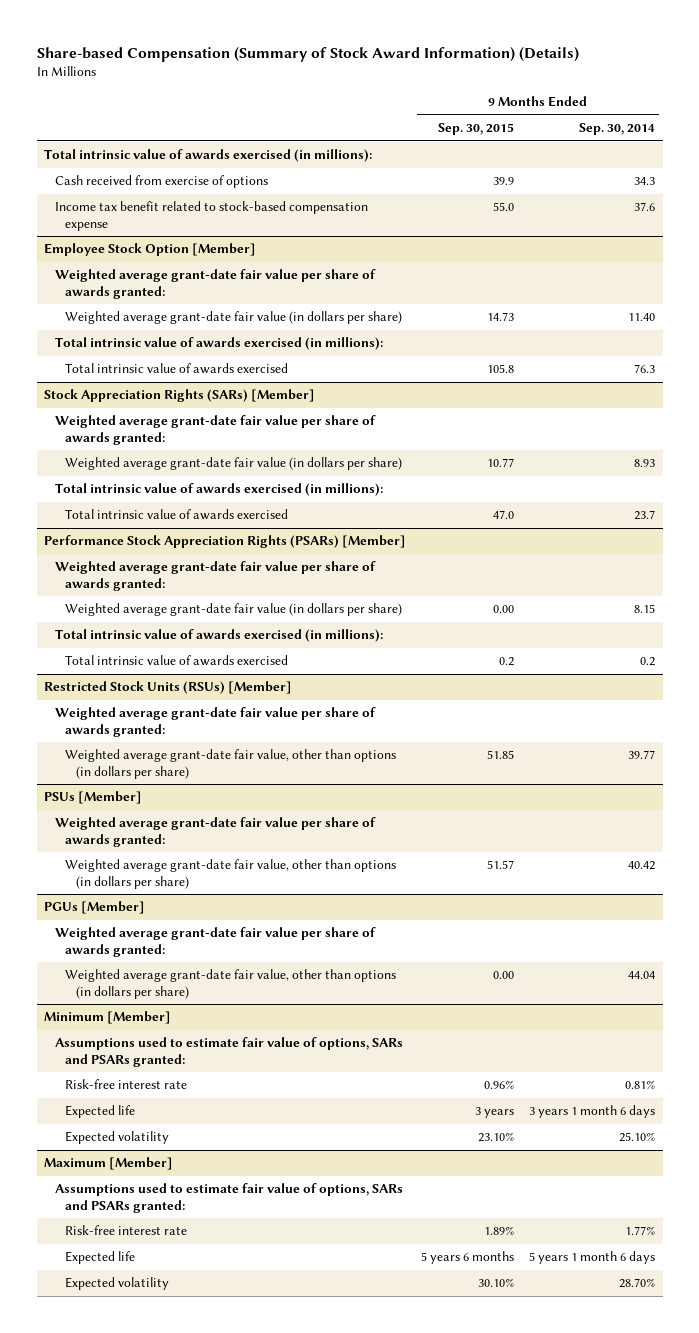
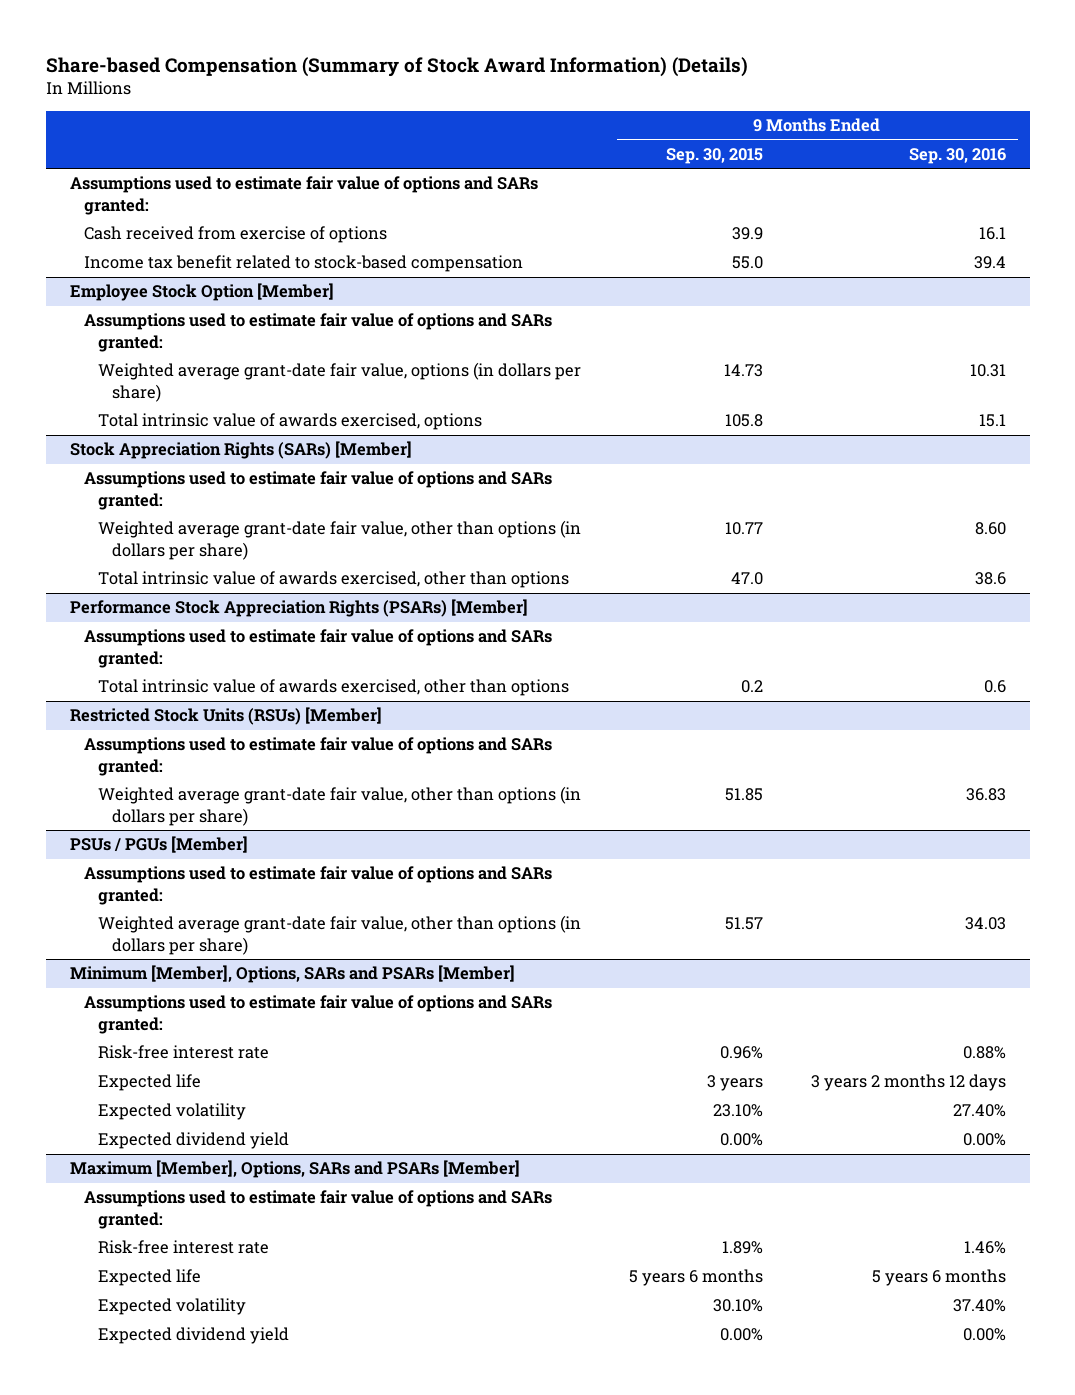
[579,123,656,136] Sep. 30, 2014 -> none
none -> [908,147,1006,164] Sep. 30, 2016
[44,149,373,163] Total intrinsic value of awards exercised (in millions): -> none
none -> [69,176,538,215] Assumptions used to estimate fair value of options and SARs granted:
[54,201,368,231] Income tax benefit related to stock-based compensation expense -> [83,255,523,273] Income tax benefit related to stock-based compensation
[54,269,376,299] Weighted average grant-date fair value per share of awards granted: -> none
[54,337,383,351] Total intrinsic value of awards exercised (in millions): -> none
none -> [83,313,552,352] Assumptions used to estimate fair value of options and SARs granted:
[65,311,403,325] Weighted average grant-date fair value (in dollars per share) -> [98,362,582,402] Weighted average grant-date fair value, options (in dollars per share)
[65,363,289,375] Total intrinsic value of awards exercised -> [98,413,483,431] Total intrinsic value of awards exercised, options
[54,415,376,445] Weighted average grant-date fair value per share of awards granted: -> none
[54,483,383,497] Total intrinsic value of awards exercised (in millions): -> none
none -> [83,471,552,510] Assumptions used to estimate fair value of options and SARs granted:
[65,457,403,471] Weighted average grant-date fair value (in dollars per share) -> [98,520,582,560] Weighted average grant-date fair value, other than options (in dollars per share)
[65,509,289,521] Total intrinsic value of awards exercised -> [98,571,570,589] Total intrinsic value of awards exercised, other than options
[54,561,376,591] Weighted average grant-date fair value per share of awards granted: -> none
[65,603,403,617] Weighted average grant-date fair value (in dollars per share) -> none
[54,629,383,643] Total intrinsic value of awards exercised (in millions): -> none
none -> [83,629,552,668] Assumptions used to estimate fair value of options and SARs granted:
[65,655,289,667] Total intrinsic value of awards exercised -> [98,679,570,697] Total intrinsic value of awards exercised, other than options
[54,707,376,737] Weighted average grant-date fair value per share of awards granted: -> none
none -> [83,737,552,776] Assumptions used to estimate fair value of options and SARs granted:
[54,817,376,847] Weighted average grant-date fair value per share of awards granted: -> none
[44,791,143,805] PSUs [Member] -> [69,836,248,854] PSUs / PGUs [Member]
none -> [83,866,552,905] Assumptions used to estimate fair value of options and SARs granted:
[44,901,146,915] PGUs [Member] -> none
[54,927,376,957] Weighted average grant-date fair value per share of awards granted: -> none
[65,969,397,999] Weighted average grant-date fair value, other than options (in dollars per share) -> none
[44,1011,172,1025] Minimum [Member] -> none
none -> [69,965,515,984] Minimum [Member], Options, SARs and PSARs [Member]
[54,1037,403,1067] Assumptions used to estimate fair value of options, SARs and PSARs granted: -> [83,995,552,1034] Assumptions used to estimate fair value of options and SARs granted:
[44,1157,174,1171] Maximum [Member] -> none
none -> [98,1132,290,1150] Expected dividend yield
none -> [69,1160,520,1179] Maximum [Member], Options, SARs and PSARs [Member]
[54,1183,403,1213] Assumptions used to estimate fair value of options, SARs and PSARs granted: -> [83,1190,552,1229] Assumptions used to estimate fair value of options and SARs granted:
none -> [98,1327,290,1345] Expected dividend yield

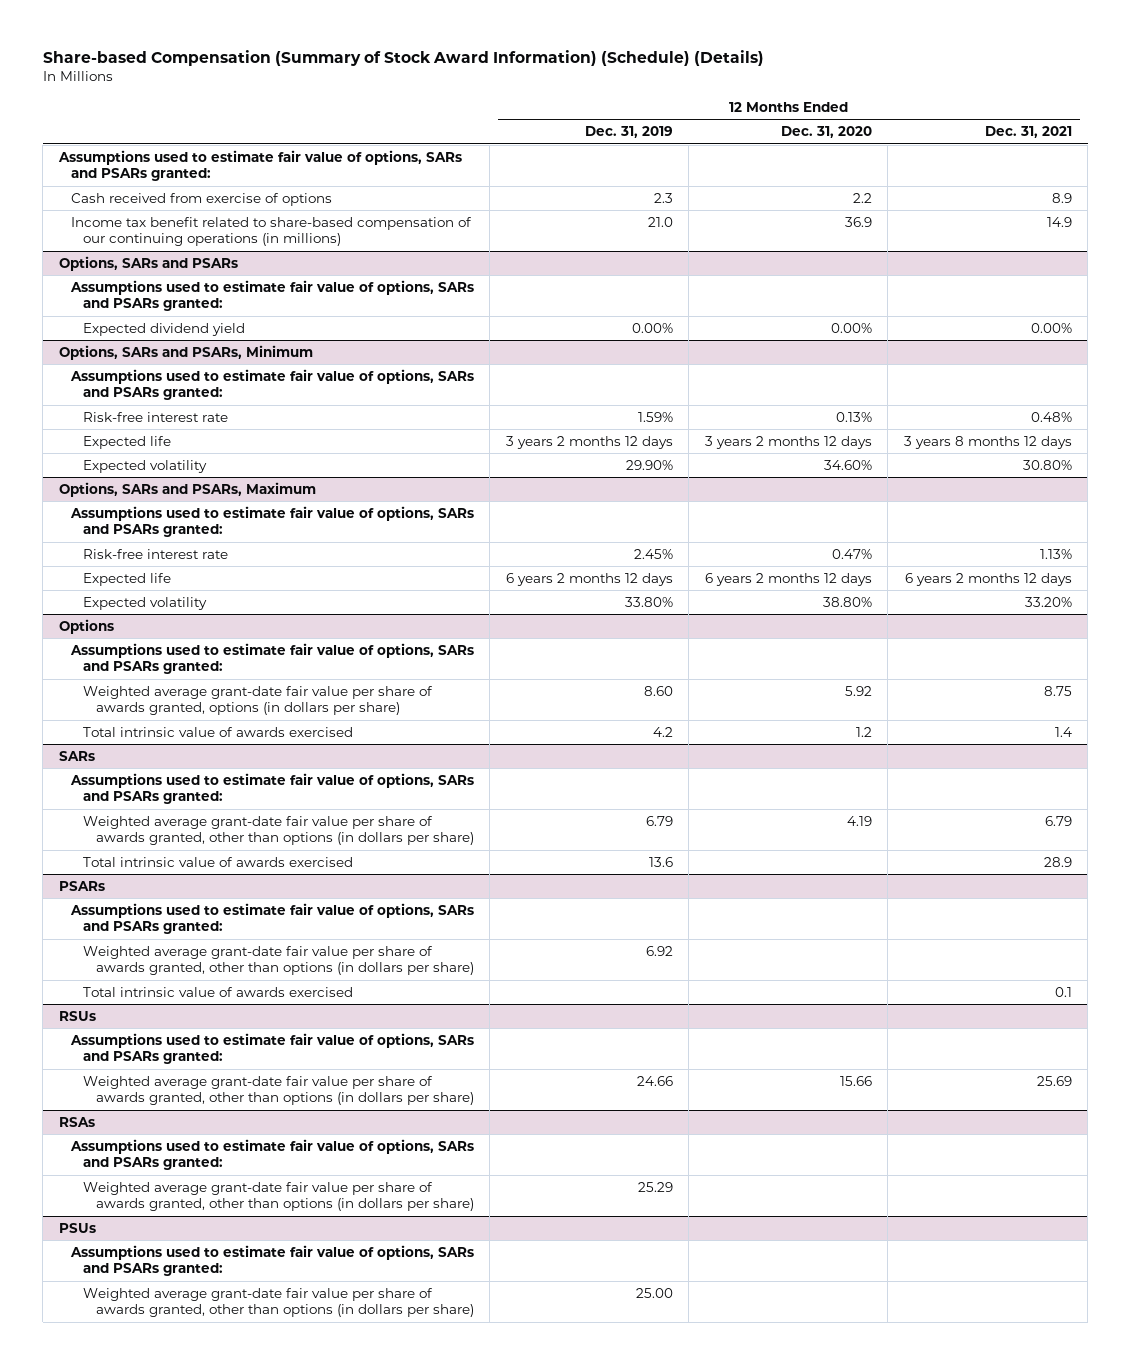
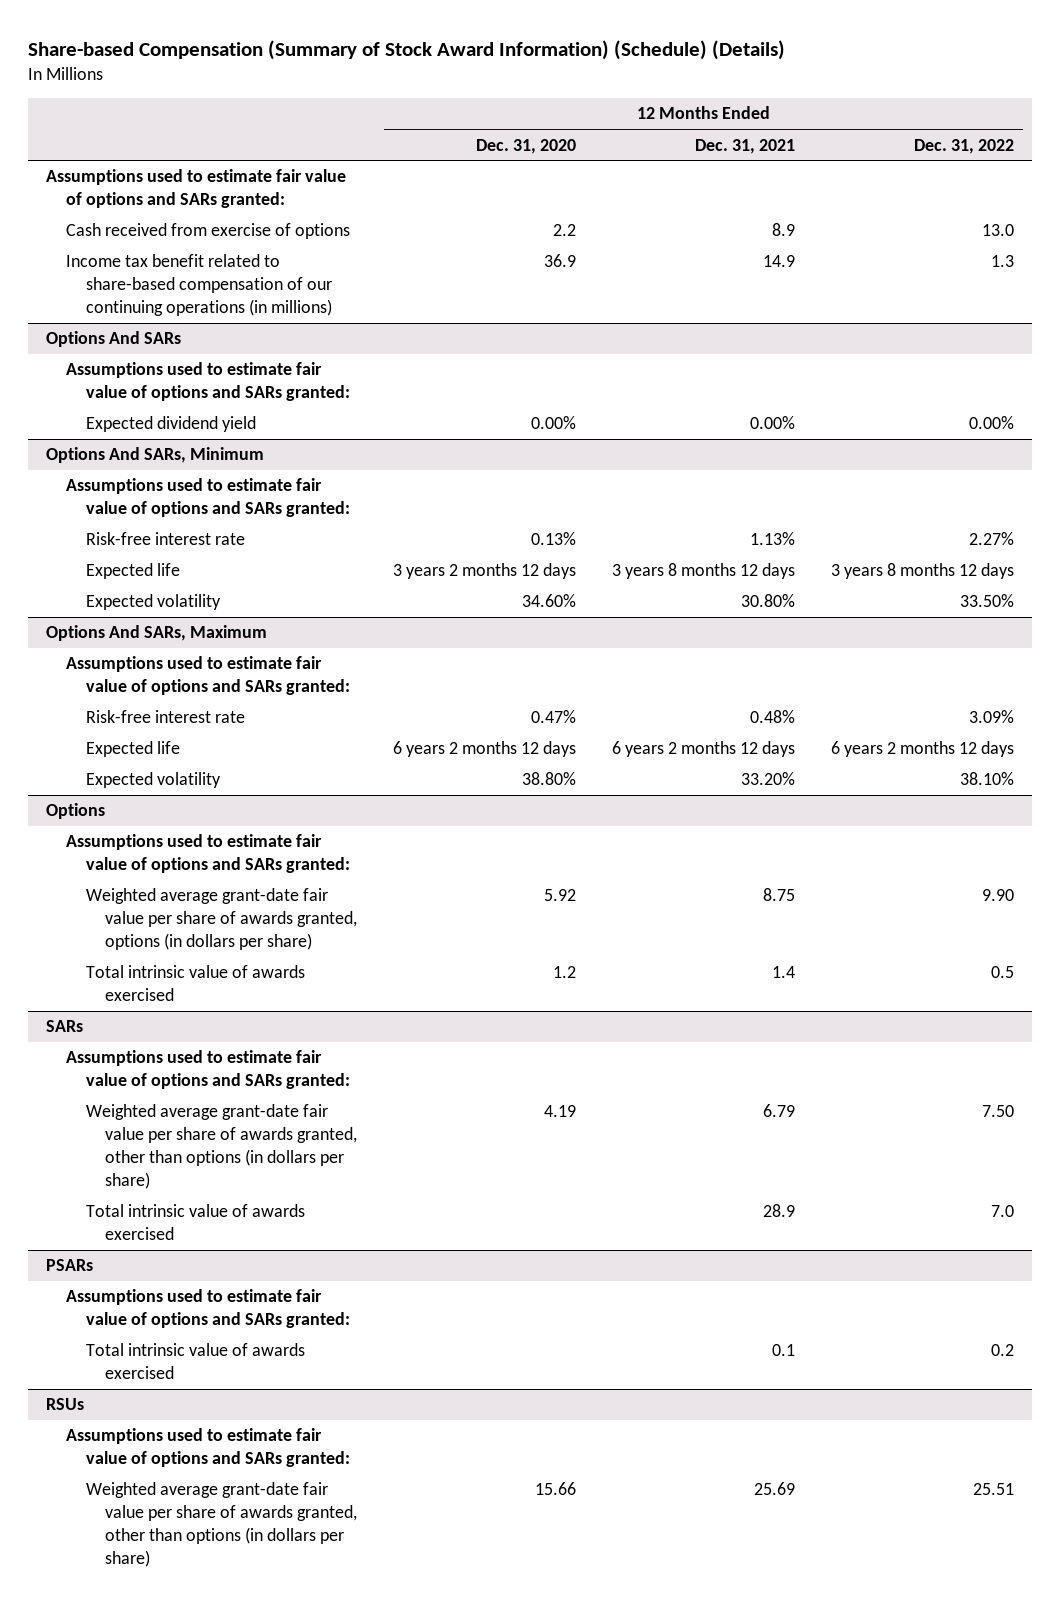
[584,125,673,138] Dec. 31, 2019 -> none
none -> [914,138,1015,154] Dec. 31, 2022
[57,149,462,182] Assumptions used to estimate fair value of options, SARs and PSARs granted: -> [45,169,346,209] Assumptions used to estimate fair value of options and SARs granted:
[58,255,238,271] Options, SARs and PSARs -> [45,331,181,348] Options And SARs
[69,279,474,312] Assumptions used to estimate fair value of options, SARs and PSARs granted: -> [65,362,350,402] Assumptions used to estimate fair value of options and SARs granted:
[58,344,313,360] Options, SARs and PSARs, Minimum -> [45,447,264,464] Options And SARs, Minimum
[69,368,474,401] Assumptions used to estimate fair value of options, SARs and PSARs granted: -> [65,478,350,518] Assumptions used to estimate fair value of options and SARs granted:
[1030,411,1072,422] 0.48% -> [750,532,796,546] 1.13%
[58,481,316,497] Options, SARs and PSARs, Maximum -> [45,625,267,642] Options And SARs, Maximum
[69,505,474,538] Assumptions used to estimate fair value of options, SARs and PSARs granted: -> [65,656,350,696] Assumptions used to estimate fair value of options and SARs granted:
[1039,548,1072,559] 1.13% -> [750,710,796,724] 0.48%
[69,642,474,675] Assumptions used to estimate fair value of options, SARs and PSARs granted: -> [65,834,350,874] Assumptions used to estimate fair value of options and SARs granted:
[69,772,474,805] Assumptions used to estimate fair value of options, SARs and PSARs granted: -> [65,1050,350,1090] Assumptions used to estimate fair value of options and SARs granted:
[83,945,474,976] Weighted average grant-date fair value per share of awards granted, other than options (in dollars per share) -> none
[69,902,474,935] Assumptions used to estimate fair value of options, SARs and PSARs granted: -> [65,1289,350,1329] Assumptions used to estimate fair value of options and SARs granted:
[69,1032,474,1065] Assumptions used to estimate fair value of options, SARs and PSARs granted: -> [65,1428,350,1468] Assumptions used to estimate fair value of options and SARs granted:
[58,1116,95,1127] RSAs -> none
[69,1138,474,1171] Assumptions used to estimate fair value of options, SARs and PSARs granted: -> none
[83,1181,474,1212] Weighted average grant-date fair value per share of awards granted, other than options (in dollars per share) -> none
[58,1222,96,1233] PSUs -> none
[69,1244,474,1277] Assumptions used to estimate fair value of options, SARs and PSARs granted: -> none
[83,1287,474,1318] Weighted average grant-date fair value per share of awards granted, other than options (in dollars per share) -> none

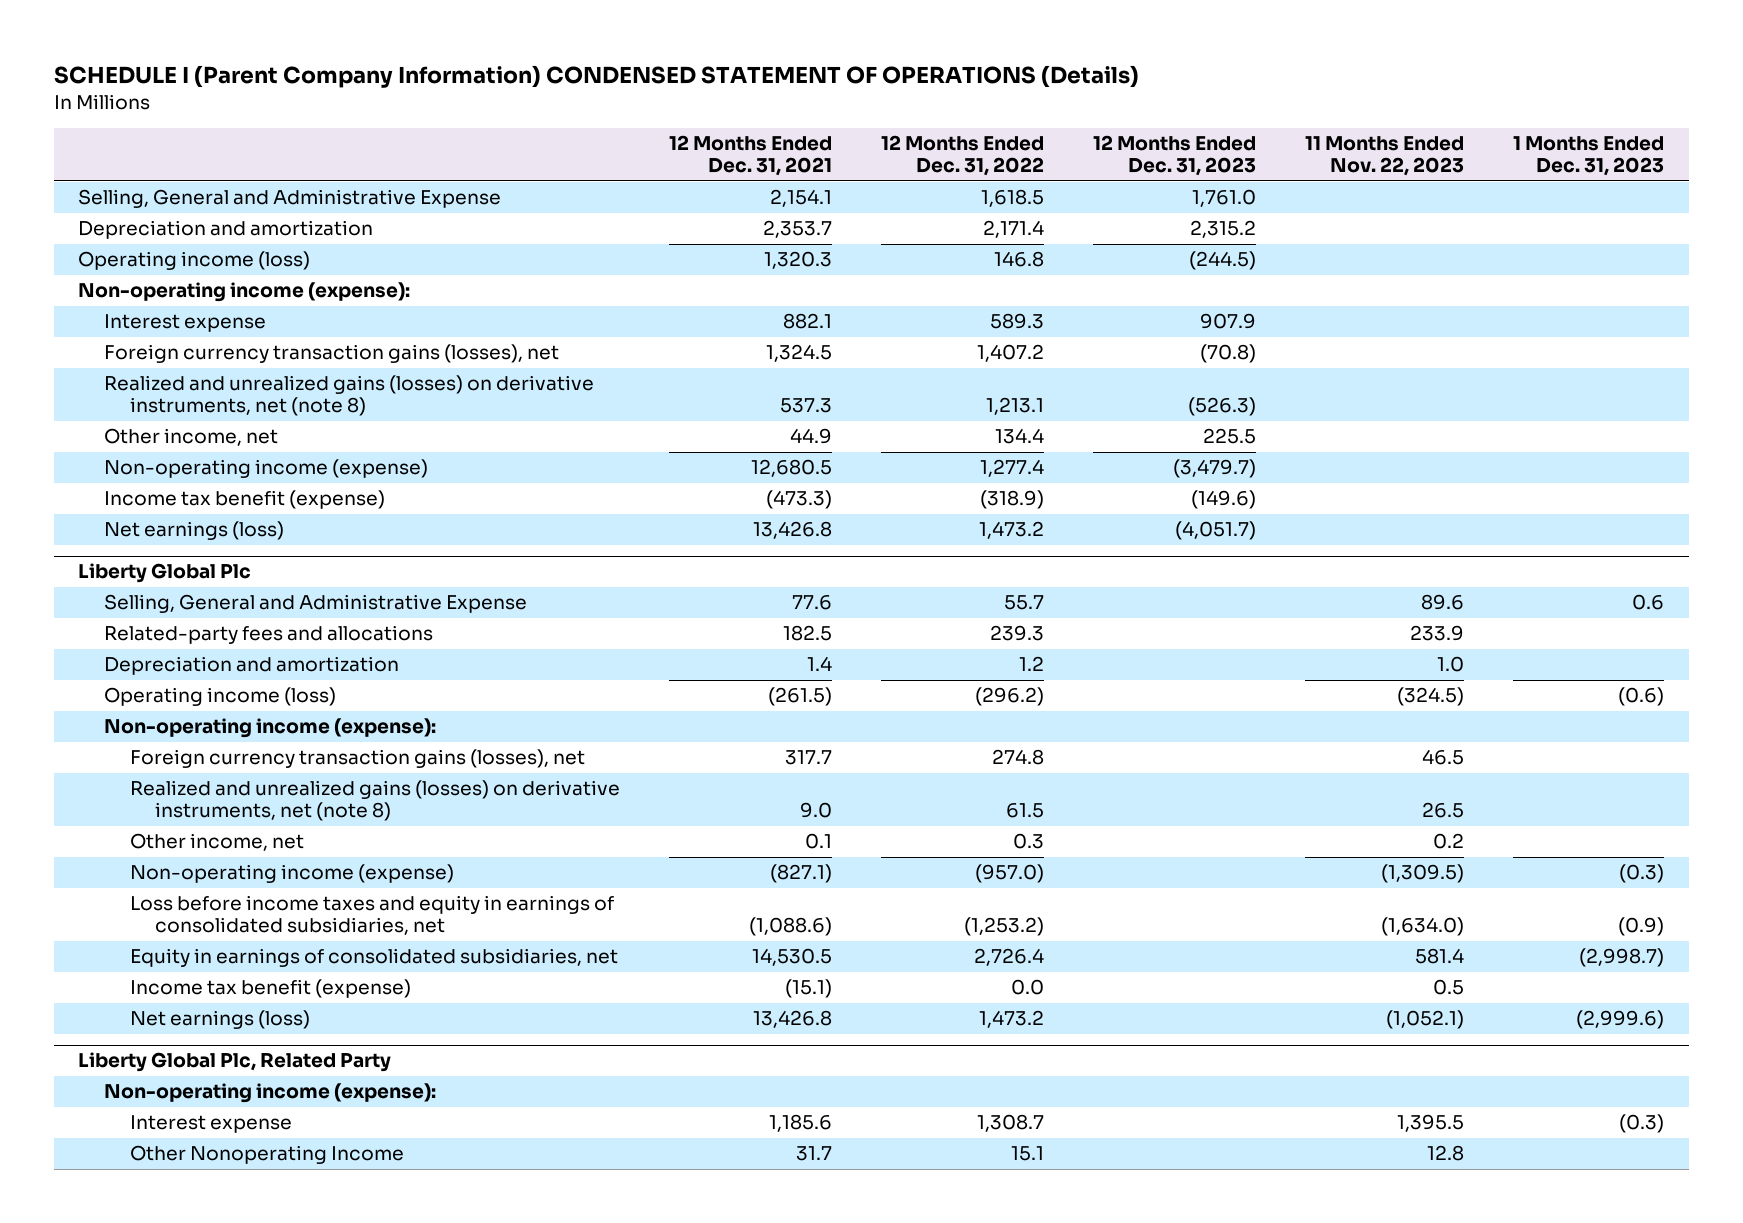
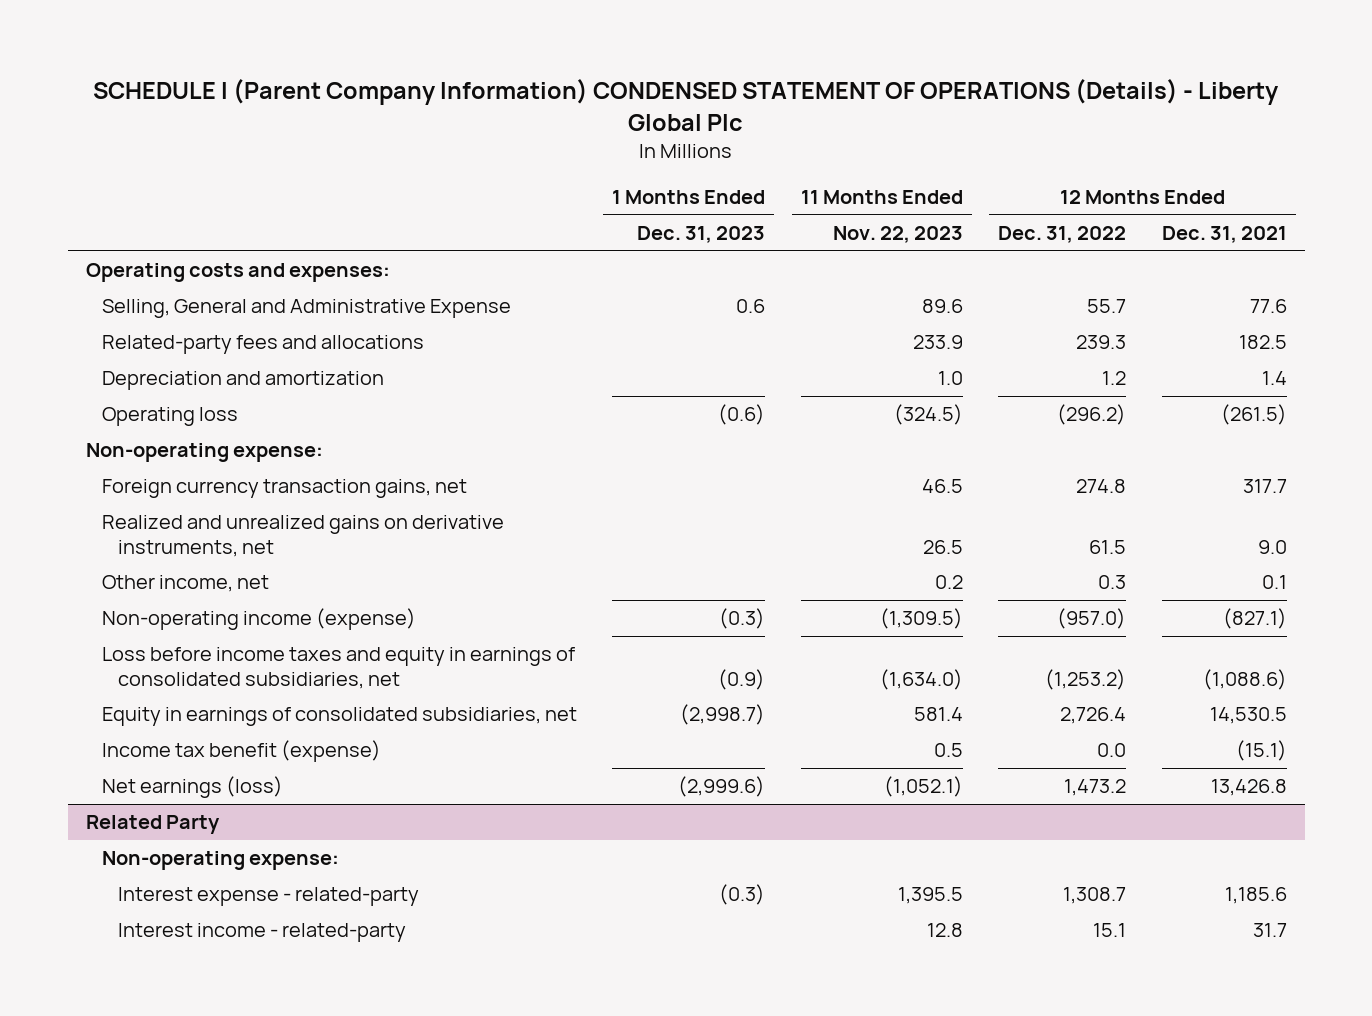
[53,65,1139,89] SCHEDULE I (Parent Company Information) CONDENSED STATEMENT OF OPERATIONS (Details) -> [93,79,1280,131] SCHEDULE I (Parent Company Information) CONDENSED STATEMENT OF OPERATIONS (Details) - Liberty Global Plc
[1093,135,1257,177] 12 Months Ended Dec. 31, 2023 -> none
[78,189,502,209] Selling, General and Administrative Expense -> none
[78,220,374,240] Depreciation and amortization -> none
[78,251,311,271] Operating income (loss) -> none
[78,282,411,303] Non-operating income (expense): -> none
[104,314,267,333] Interest expense -> none
[104,344,560,364] Foreign currency transaction gains (losses), net -> none
[104,375,595,417] Realized and unrealized gains (losses) on derivative instruments, net (note 8) -> none
[104,428,279,447] Other income, net -> none
[104,459,429,479] Non-operating income (expense) -> none
[104,490,386,510] Income tax benefit (expense) -> none
[104,521,285,541] Net earnings (loss) -> none
[78,563,252,584] Liberty Global Plc -> none
none -> [85,263,390,283] Operating costs and expenses:
[104,687,337,707] Operating income (loss) -> [101,407,238,427] Operating loss
[104,718,437,739] Non-operating income (expense): -> [85,443,323,463] Non-operating expense:
[129,749,585,769] Foreign currency transaction gains (losses), net -> [101,479,467,499] Foreign currency transaction gains, net
[129,780,620,822] Realized and unrealized gains (losses) on derivative instruments, net (note 8) -> [101,515,504,557] Realized and unrealized gains on derivative instruments, net
[78,1052,392,1073] Liberty Global Plc, Related Party -> none
none -> [85,815,220,835] Related Party
[104,1083,437,1104] Non-operating income (expense): -> [101,851,339,871] Non-operating expense:
[129,1115,292,1134] Interest expense -> [117,887,419,907] Interest expense - related-party
[129,1145,404,1165] Other Nonoperating Income -> [117,923,406,943] Interest income - related-party

